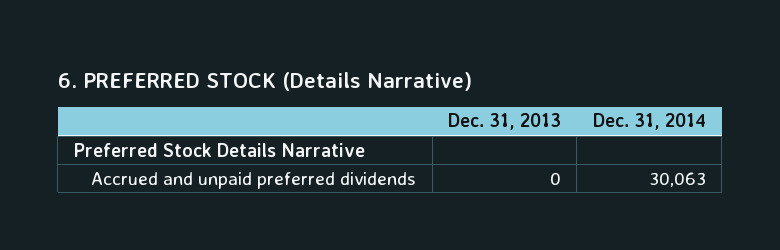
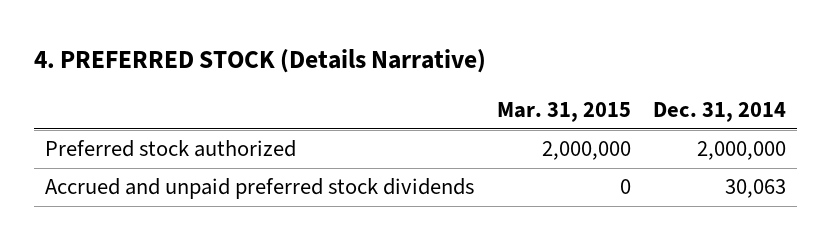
[57,71,472,91] 6. PREFERRED STOCK (Details Narrative) -> [33,49,486,74] 4. PREFERRED STOCK (Details Narrative)
[448,113,562,131] Dec. 31, 2013 -> none
none -> [496,101,631,122] Mar. 31, 2015
[73,142,365,157] Preferred Stock Details Narrative -> none
none -> [44,140,296,158] Preferred stock authorized
[91,171,417,189] Accrued and unpaid preferred dividends -> [44,178,474,200] Accrued and unpaid preferred stock dividends

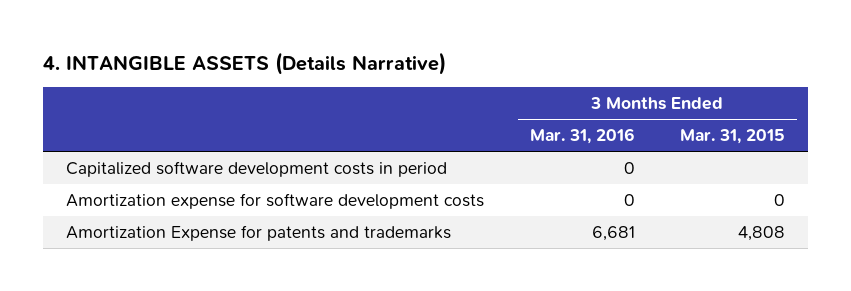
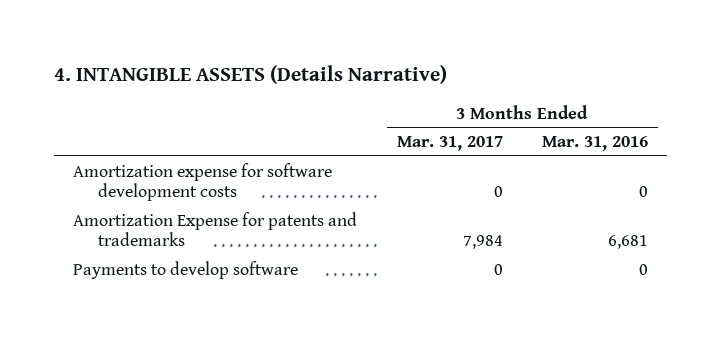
[680,129,786,145] Mar. 31, 2015 -> none
none -> [396,136,503,152] Mar. 31, 2017
[65,160,447,177] Capitalized software development costs in period -> none
none -> [73,260,299,279] Payments to develop software

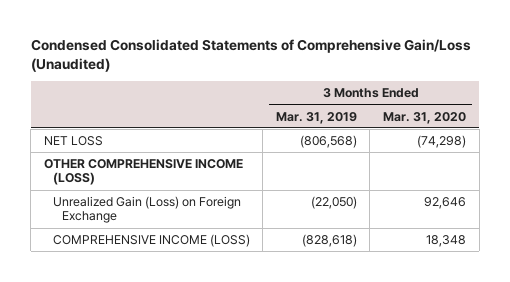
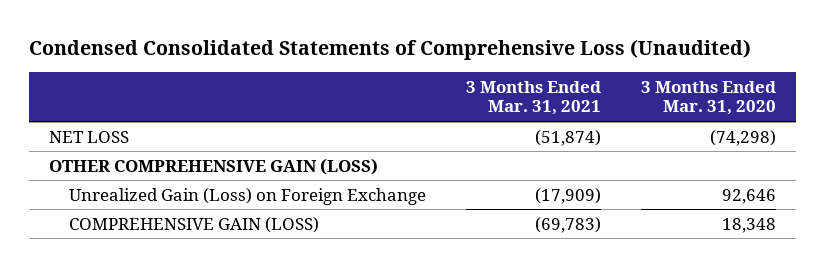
[30,38,471,72] Condensed Consolidated Statements of Comprehensive Gain/Loss (Unaudited) -> [29,39,752,61] Condensed Consolidated Statements of Comprehensive Loss (Unaudited)
[275,111,357,124] Mar. 31, 2019 -> none
none -> [466,80,602,116] 3 Months Ended Mar. 31, 2021
[43,158,243,186] OTHER COMPREHENSIVE INCOME (LOSS) -> [49,157,379,175] OTHER COMPREHENSIVE GAIN (LOSS)
[52,233,250,247] COMPREHENSIVE INCOME (LOSS) -> [69,216,320,233] COMPREHENSIVE GAIN (LOSS)

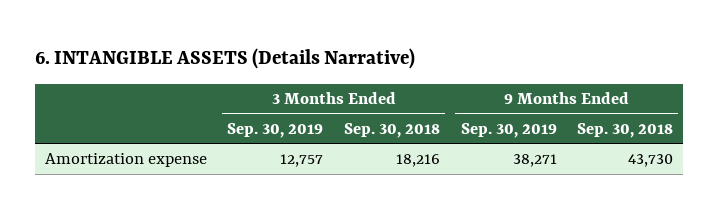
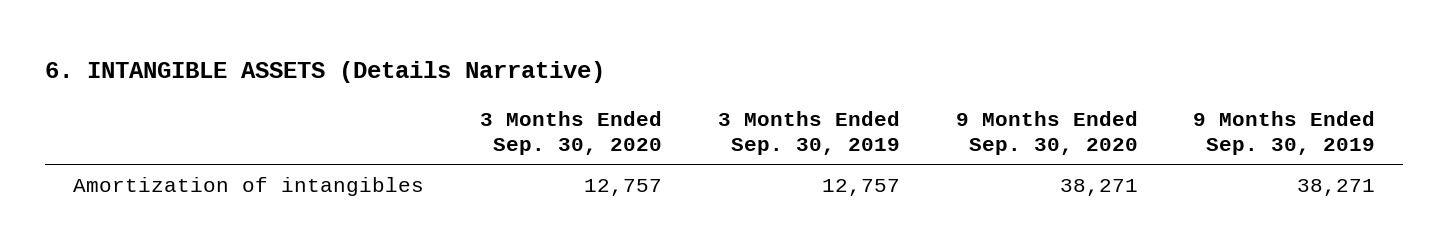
[343,122,440,138] Sep. 30, 2018 -> none
[577,122,674,138] Sep. 30, 2018 -> none
none -> [479,110,662,156] 3 Months Ended Sep. 30, 2020
none -> [955,110,1138,156] 9 Months Ended Sep. 30, 2020
[44,153,207,168] Amortization expense -> [73,176,425,196] Amortization of intangibles

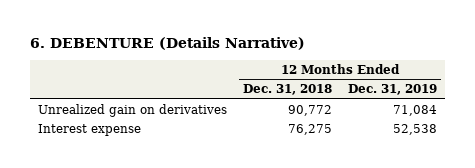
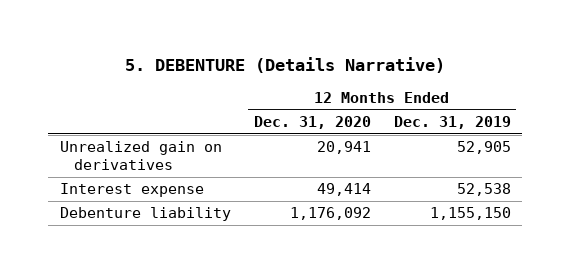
[30,37,306,51] 6. DEBENTURE (Details Narrative) -> [125,57,446,74] 5. DEBENTURE (Details Narrative)
[242,84,332,96] Dec. 31, 2018 -> none
none -> [253,116,371,130] Dec. 31, 2020
[392,104,437,116] 71,084 -> [456,141,511,155] 52,905
none -> [59,207,231,222] Debenture liability

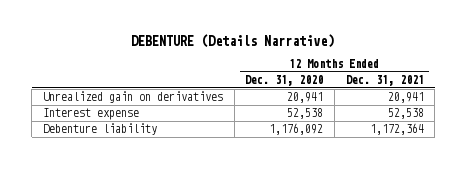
[125,57,446,74] 5. DEBENTURE (Details Narrative) -> [131,34,335,49] DEBENTURE (Details Narrative)
[393,116,511,130] Dec. 31, 2019 -> none
none -> [345,75,424,87] Dec. 31, 2021
[316,183,371,197] 49,414 -> [287,108,324,120] 52,538

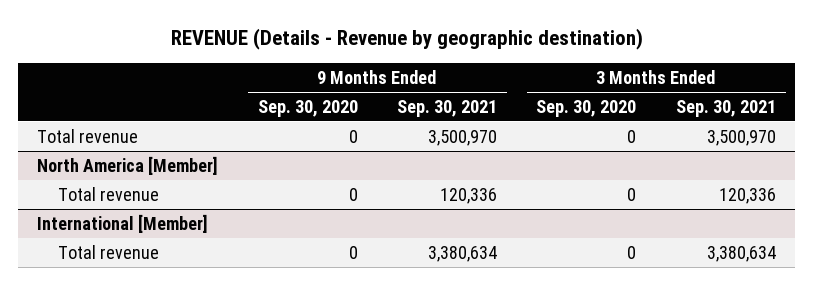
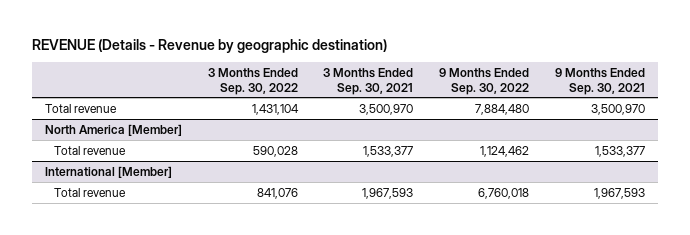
[257,99,358,117] Sep. 30, 2020 -> none
[536,99,637,117] Sep. 30, 2020 -> none
none -> [207,67,298,95] 3 Months Ended Sep. 30, 2022
none -> [439,67,530,95] 9 Months Ended Sep. 30, 2022
[440,187,498,204] 120,336 -> [595,145,646,157] 1,533,377
[718,187,776,204] 120,336 -> [363,145,414,157] 1,533,377
[428,245,498,262] 3,380,634 -> [594,187,646,199] 1,967,593
[706,245,776,262] 3,380,634 -> [362,187,414,199] 1,967,593

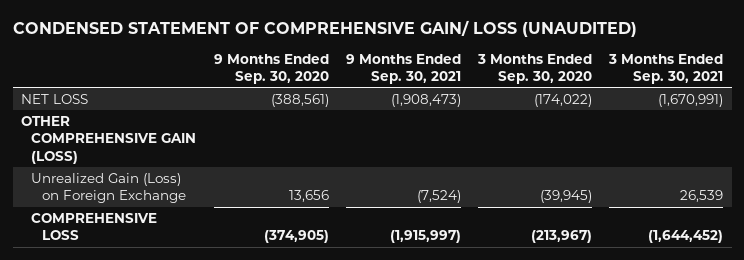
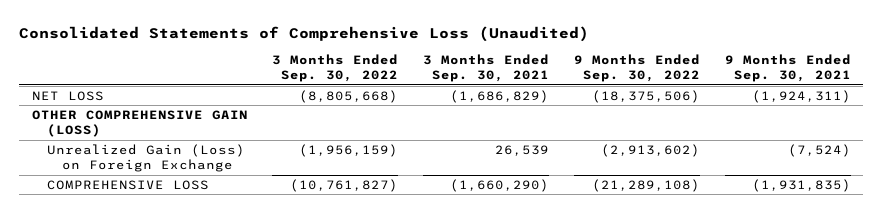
[12,19,637,37] CONDENSED STATEMENT OF COMPREHENSIVE GAIN/ LOSS (UNAUDITED) -> [19,25,590,42] Consolidated Statements of Comprehensive Loss (Unaudited)
[213,53,329,85] 9 Months Ended Sep. 30, 2020 -> none
[476,53,592,85] 3 Months Ended Sep. 30, 2020 -> none
none -> [272,53,399,83] 3 Months Ended Sep. 30, 2022
none -> [573,53,700,83] 9 Months Ended Sep. 30, 2022
[390,93,461,107] (1,908,473) -> [751,89,851,103] (1,924,311)
[658,93,724,107] (1,670,991) -> [450,89,550,103] (1,686,829)
[389,230,461,244] (1,915,997) -> [751,178,851,192] (1,931,835)
[648,230,724,244] (1,644,452) -> [450,178,550,192] (1,660,290)

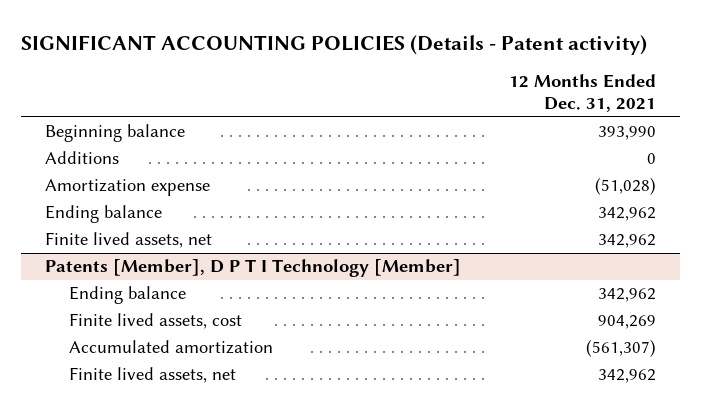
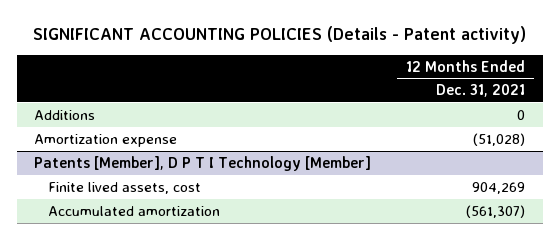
[45,124,186,143] Beginning balance -> none
[45,205,163,224] Ending balance -> none
[45,232,213,249] Finite lived assets, net -> none
[68,286,186,305] Ending balance -> none
[68,367,236,384] Finite lived assets, net -> none

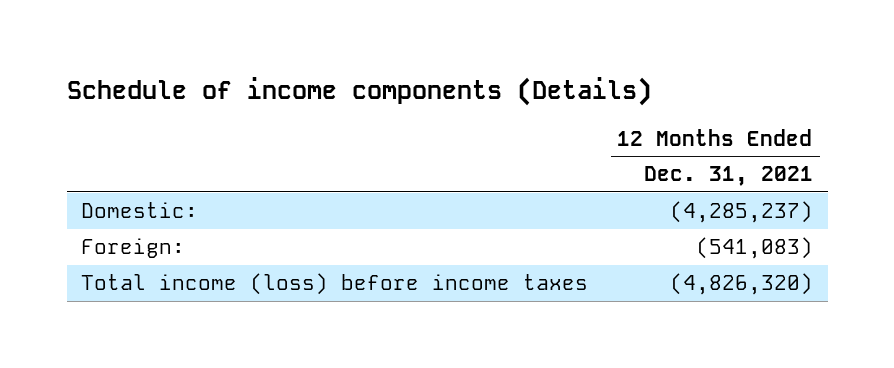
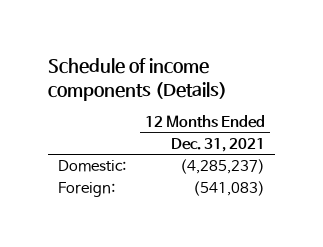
[81,273,589,296] Total income (loss) before income taxes -> none

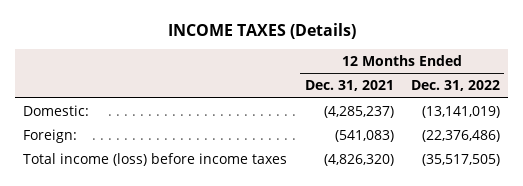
[48,57,228,101] Schedule of income components (Details) -> [167,22,356,39] INCOME TAXES (Details)
none -> [410,80,500,92] Dec. 31, 2022
none -> [23,152,288,166] Total income (loss) before income taxes

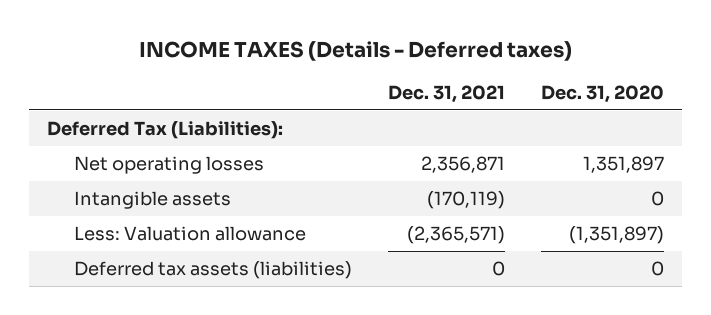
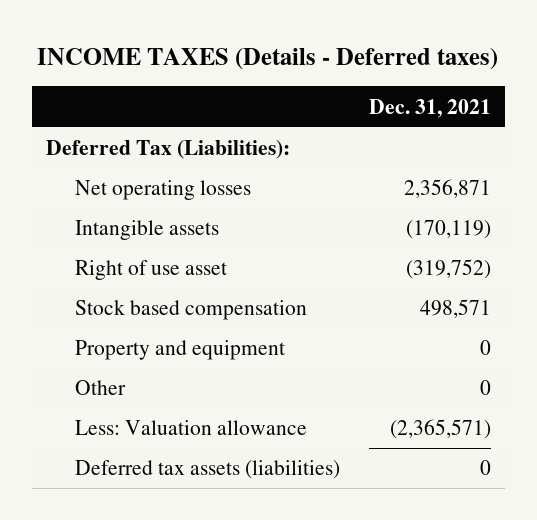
[541,84,665,103] Dec. 31, 2020 -> none
none -> [75,260,228,281] Right of use asset
none -> [75,300,308,321] Stock based compensation
none -> [75,340,286,361] Property and equipment
none -> [75,380,127,396] Other

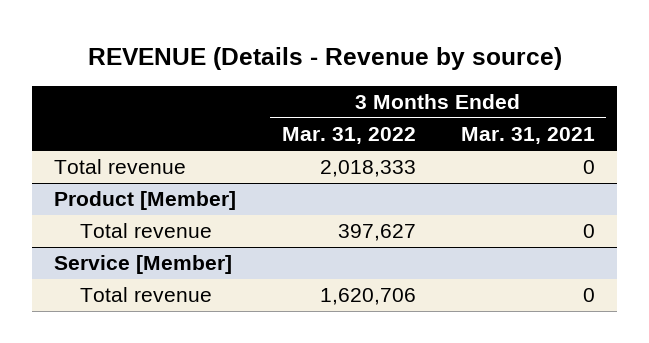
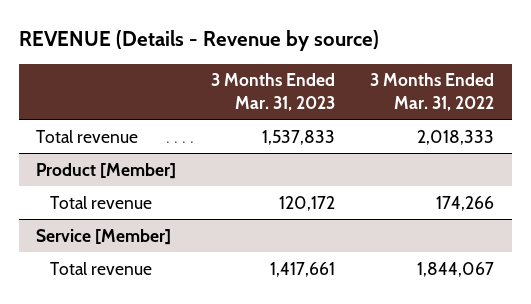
[460,127,595,145] Mar. 31, 2021 -> none
none -> [211,73,336,111] 3 Months Ended Mar. 31, 2023
[337,224,416,242] 397,627 -> [436,195,495,211] 174,266
[319,288,416,306] 1,620,706 -> [417,261,495,277] 1,844,067

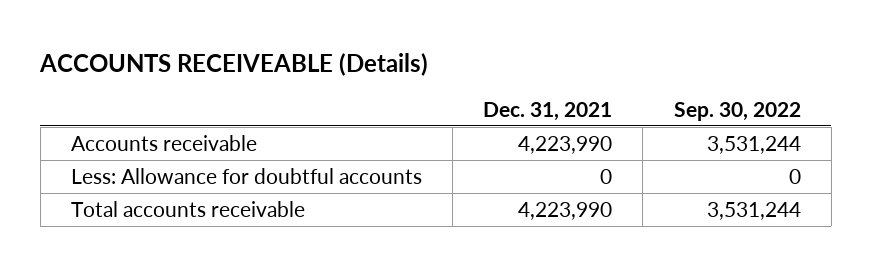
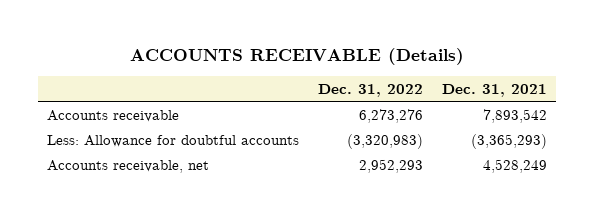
[39,53,429,77] ACCOUNTS RECEIVEABLE (Details) -> [130,48,465,66] ACCOUNTS RECEIVABLE (Details)
[673,101,801,121] Sep. 30, 2022 -> none
none -> [318,83,424,97] Dec. 31, 2022
[518,135,613,154] 4,223,990 -> [482,108,547,123] 7,893,542
[600,168,613,184] 0 -> [470,133,547,149] (3,365,293)
[70,200,305,217] Total accounts receivable -> [47,159,210,173] Accounts receivable, net
[518,201,613,220] 4,223,990 -> [482,158,547,173] 4,528,249

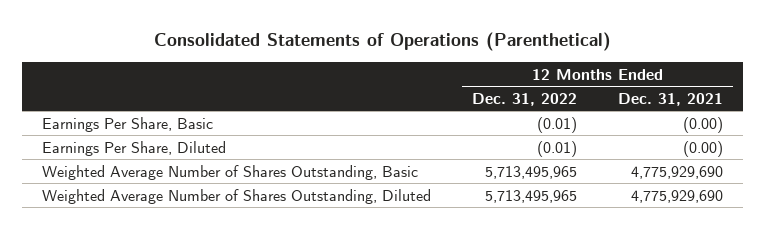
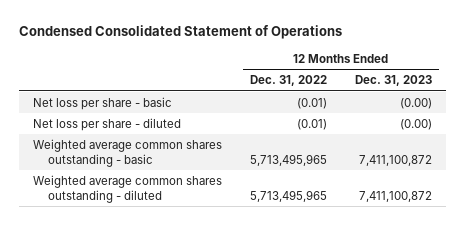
[153,32,611,52] Consolidated Statements of Operations (Parenthetical) -> [18,25,342,40] Condensed Consolidated Statement of Operations
[617,92,723,106] Dec. 31, 2021 -> none
none -> [354,75,432,87] Dec. 31, 2023
[42,116,214,132] Earnings Per Share, Basic -> [32,96,172,110] Net loss per share - basic
[42,140,227,156] Earnings Per Share, Diluted -> [32,117,181,131] Net loss per share - diluted
[42,164,419,180] Weighted Average Number of Shares Outstanding, Basic -> [32,138,222,167] Weighted average common shares outstanding - basic
[42,188,432,204] Weighted Average Number of Shares Outstanding, Diluted -> [32,174,222,203] Weighted average common shares outstanding - diluted

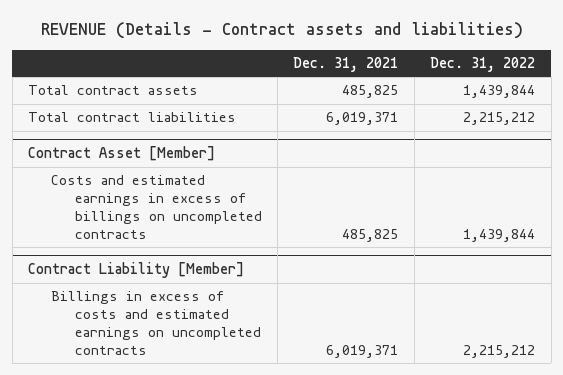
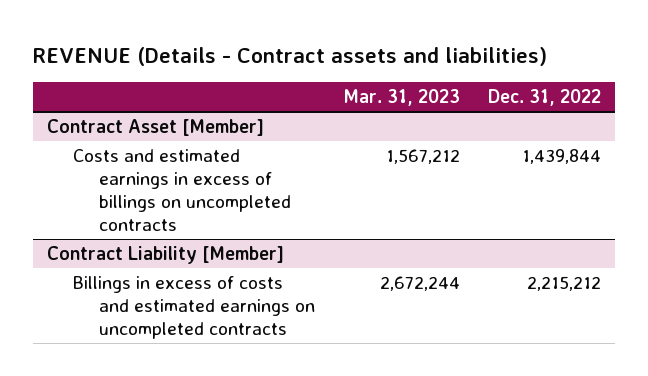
[293,57,399,73] Dec. 31, 2021 -> none
none -> [343,89,461,107] Mar. 31, 2023
[28,85,199,96] Total contract assets -> none
[28,112,237,123] Total contract liabilities -> none

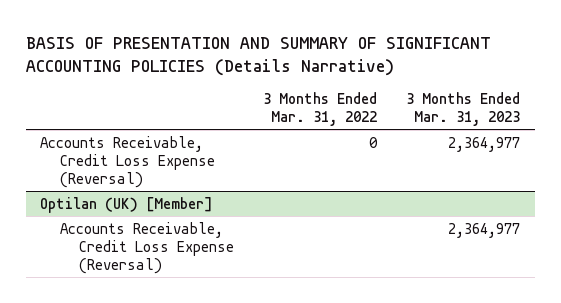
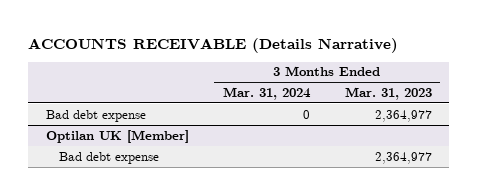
[25,36,491,76] BASIS OF PRESENTATION AND SUMMARY OF SIGNIFICANT ACCOUNTING POLICIES (Details Narrative) -> [28,37,399,53] ACCOUNTS RECEIVABLE (Details Narrative)
[263,91,378,126] 3 Months Ended Mar. 31, 2022 -> none
none -> [223,87,312,101] Mar. 31, 2024
[40,135,215,188] Accounts Receivable, Credit Loss Expense (Reversal) -> [45,109,146,122] Bad debt expense
[40,196,214,213] Optilan (UK) [Member] -> [45,129,189,143] Optilan UK [Member]
[59,221,234,274] Accounts Receivable, Credit Loss Expense (Reversal) -> [59,151,160,164] Bad debt expense

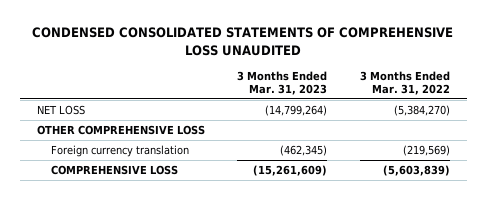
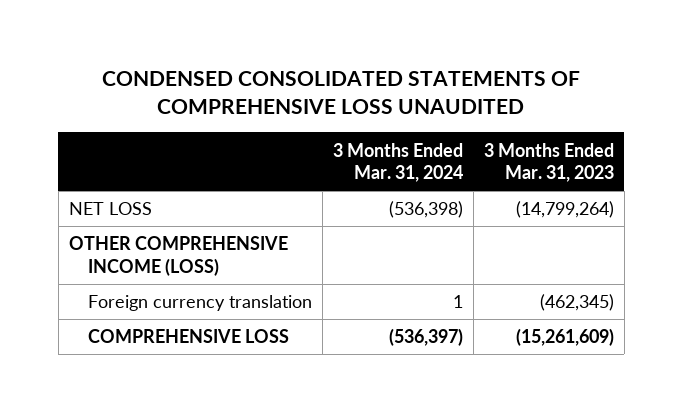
[360,70,451,95] 3 Months Ended Mar. 31, 2022 -> none
none -> [332,142,463,182] 3 Months Ended Mar. 31, 2024
[36,124,205,135] OTHER COMPREHENSIVE LOSS -> [68,236,288,276] OTHER COMPREHENSIVE INCOME (LOSS)

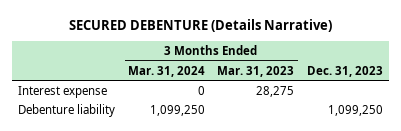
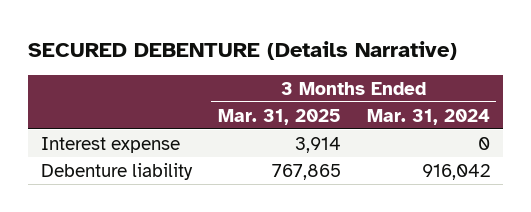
[217,65,295,77] Mar. 31, 2023 -> none
[306,65,383,77] Dec. 31, 2023 -> none
none -> [217,108,341,125] Mar. 31, 2025
[149,104,205,116] 1,099,250 -> [421,163,490,180] 916,042

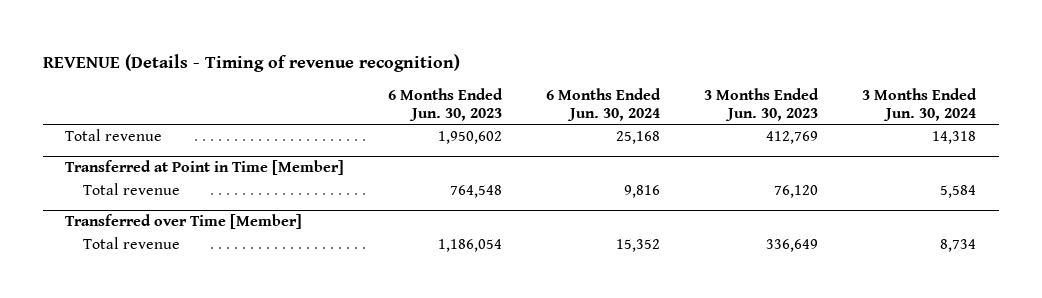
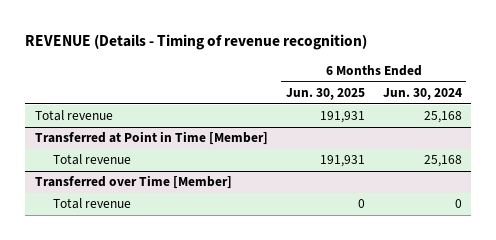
[388,87,504,122] 6 Months Ended Jun. 30, 2023 -> none
[704,87,820,122] 3 Months Ended Jun. 30, 2023 -> none
[862,87,978,122] 3 Months Ended Jun. 30, 2024 -> none
none -> [285,88,365,101] Jun. 30, 2025
[624,185,661,199] 9,816 -> [423,155,462,168] 25,168
[616,239,661,253] 15,352 -> [454,199,462,209] 0

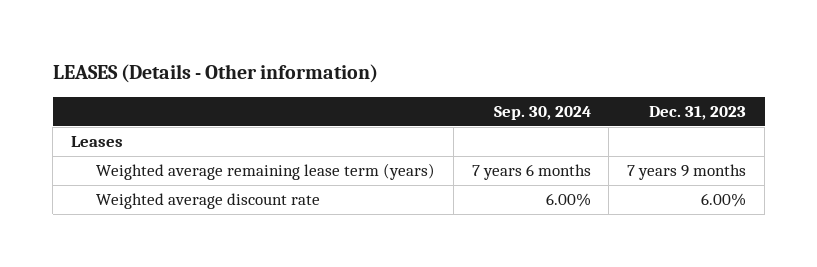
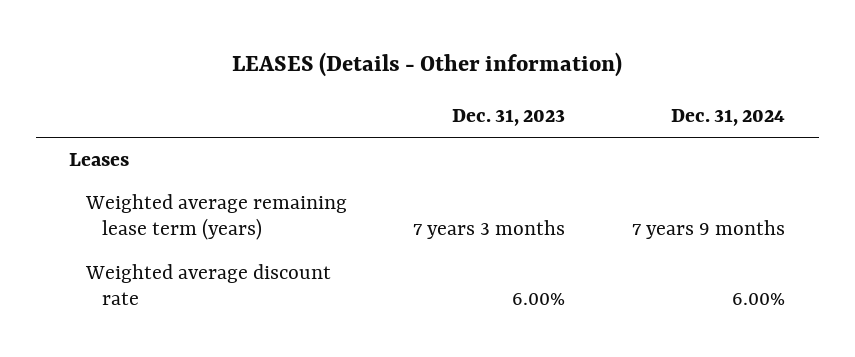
[493,106,591,121] Sep. 30, 2024 -> none
none -> [671,109,786,127] Dec. 31, 2024
[627,164,747,181] 7 years 9 months -> [413,220,566,240] 7 years 3 months

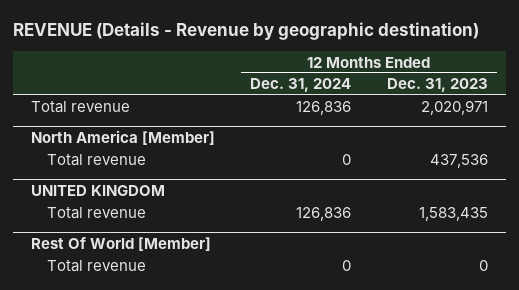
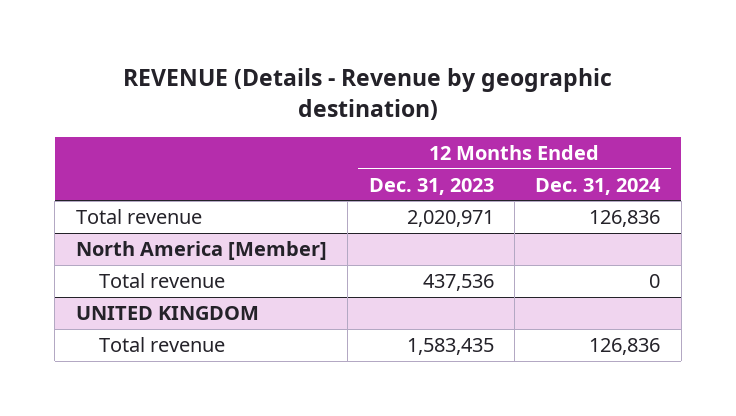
[30,237,211,252] Rest Of World [Member] -> none
[47,260,147,273] Total revenue -> none

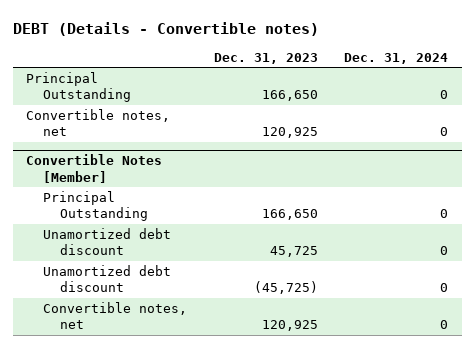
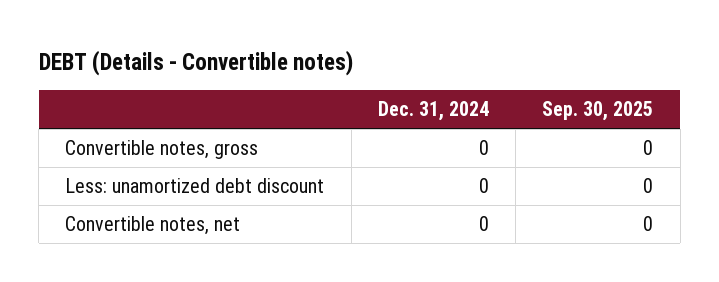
[213,52,318,64] Dec. 31, 2023 -> none
none -> [542,101,654,122] Sep. 30, 2025
[26,109,171,137] Convertible notes, net -> none
[26,154,163,183] Convertible Notes [Member] -> none
[42,191,148,222] Principal Outstanding -> none
[42,265,171,293] Unamortized debt discount -> none
[26,72,131,103] Principal Outstanding -> [65,140,259,160] Convertible notes, gross
[42,228,171,256] Unamortized debt discount -> [65,178,325,194] Less: unamortized debt discount

